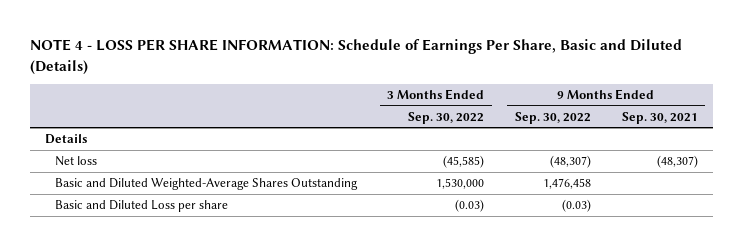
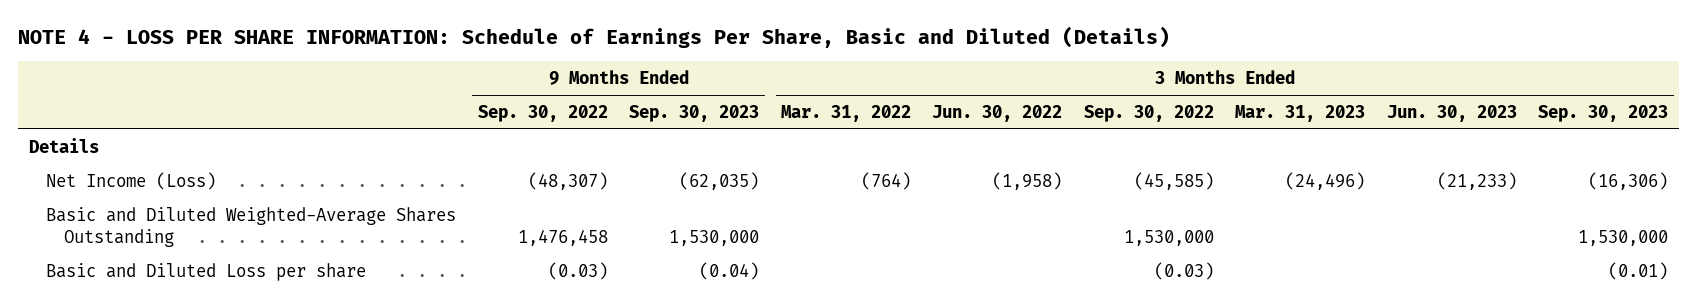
[621,111,698,124] Sep. 30, 2021 -> none
none -> [629,104,760,122] Sep. 30, 2023
none -> [780,104,911,122] Mar. 31, 2022
none -> [932,104,1063,122] Jun. 30, 2022
none -> [1235,104,1366,122] Mar. 31, 2023
none -> [1386,104,1517,122] Jun. 30, 2023
none -> [1538,104,1669,122] Sep. 30, 2023
[54,156,97,167] Net loss -> [46,171,217,190] Net Income (Loss)

